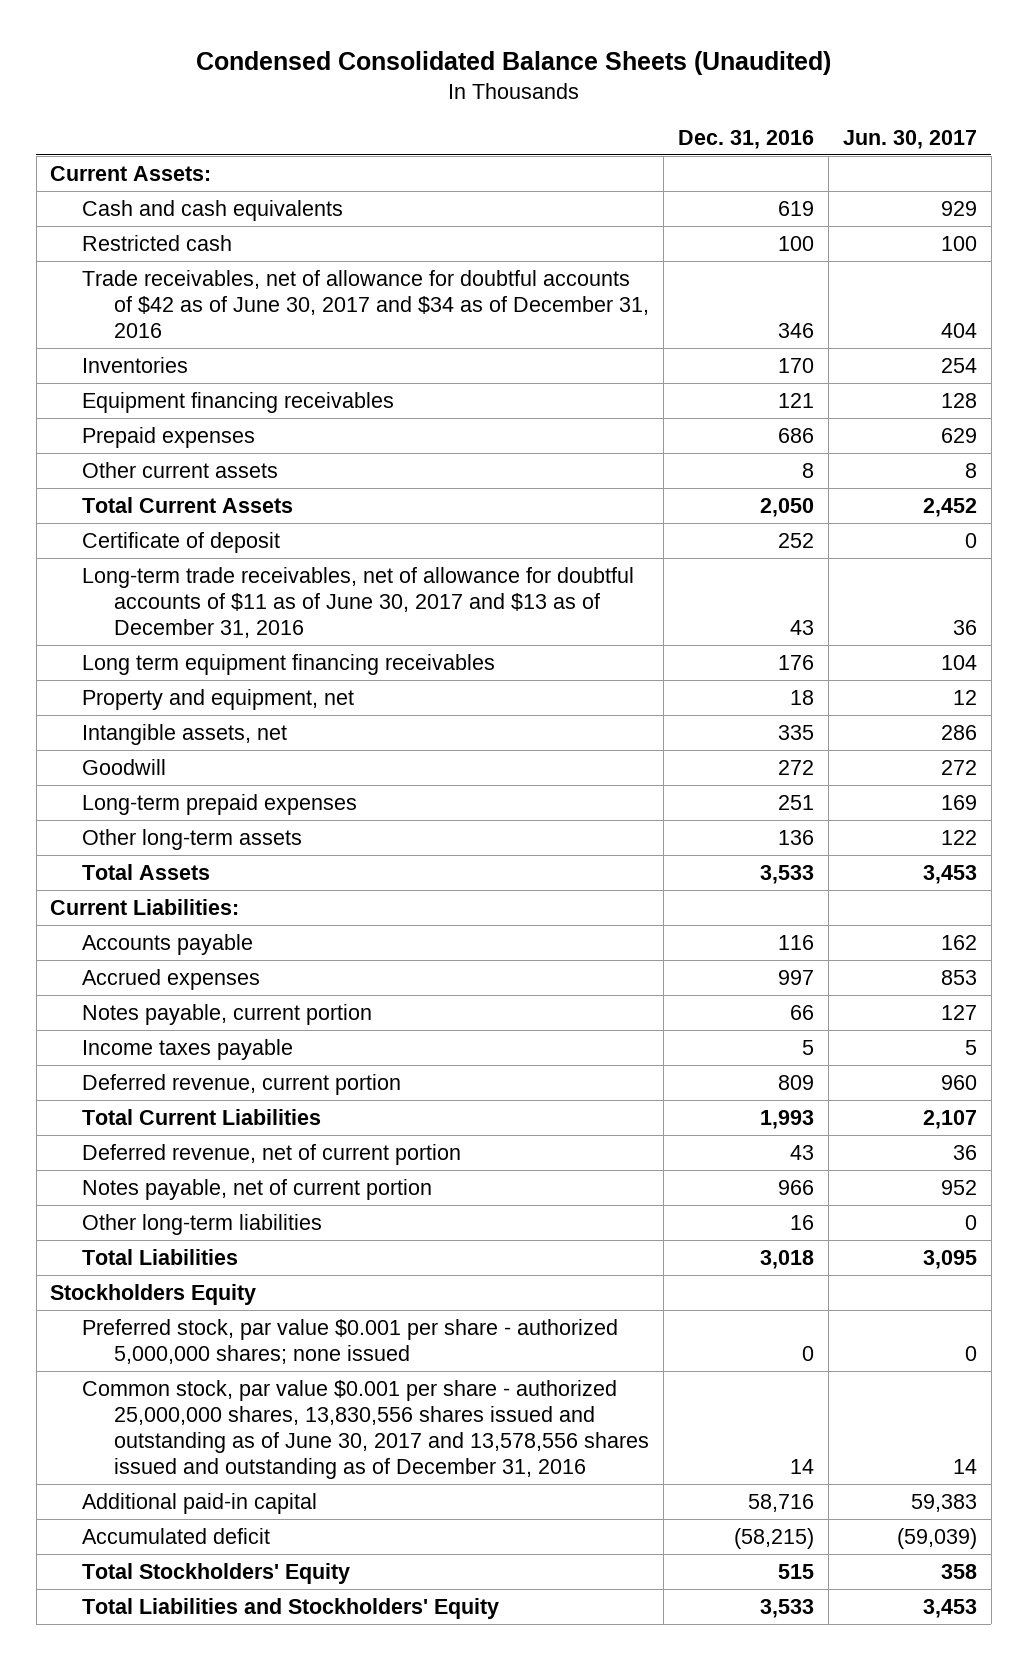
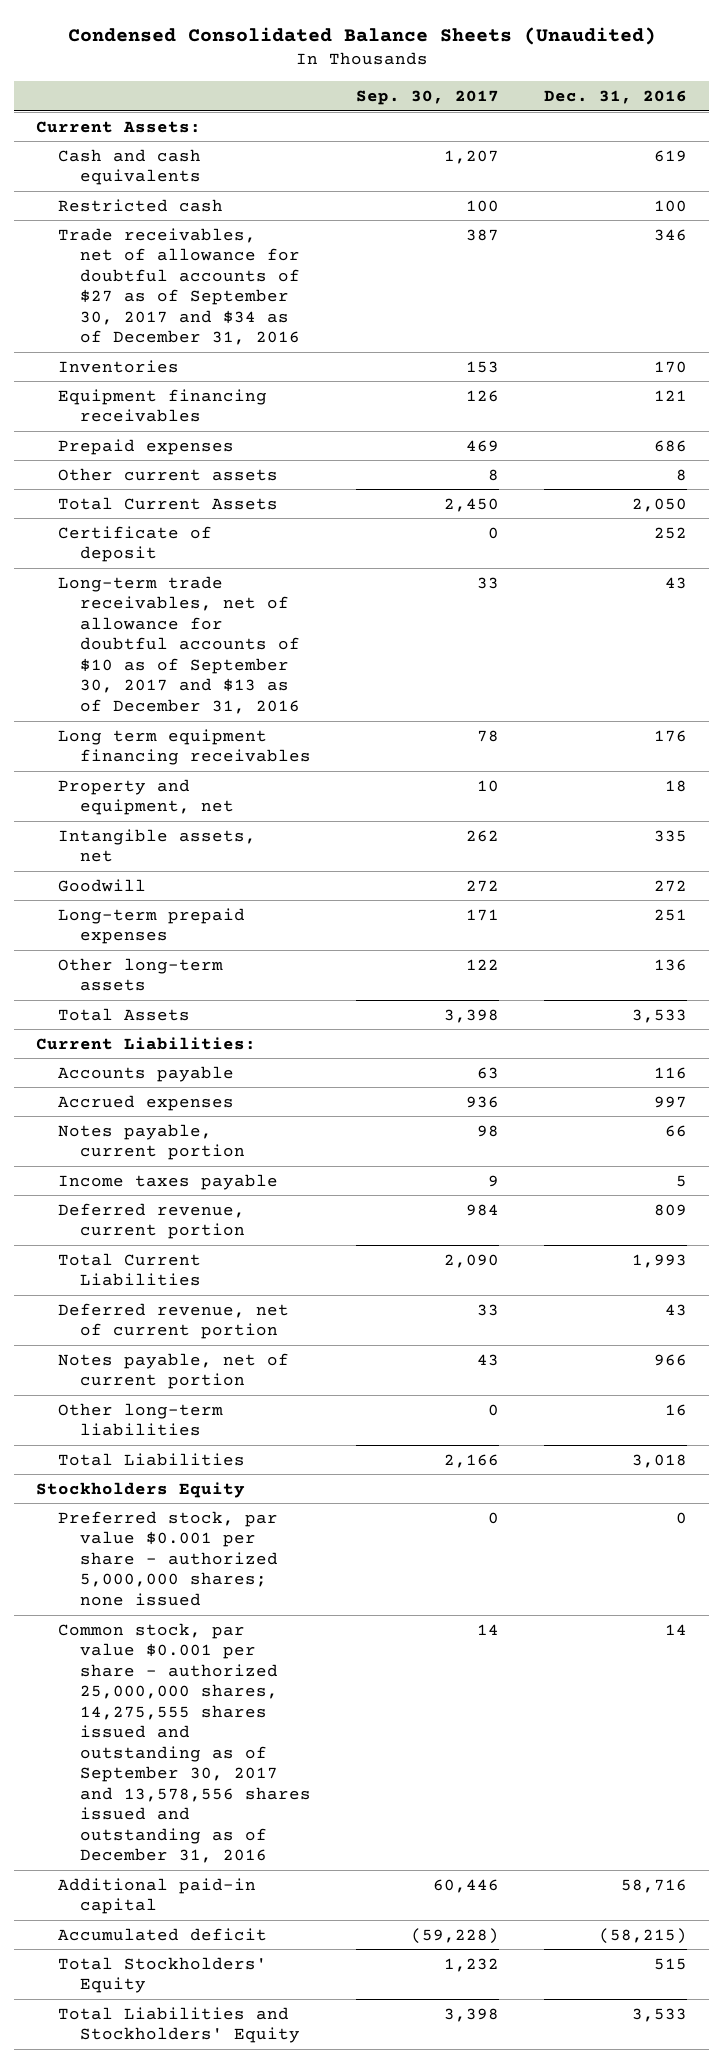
[842,129,977,149] Jun. 30, 2017 -> none
none -> [355,90,499,106] Sep. 30, 2017
[82,269,650,338] Trade receivables, net of allowance for doubtful accounts of $42 as of June 30, 2017 and $34 as of December 31, 2016 -> [58,227,300,346] Trade receivables, net of allowance for doubtful accounts of $27 as of September 30, 2017 and $34 as of December 31, 2016
[82,566,635,638] Long-term trade receivables, net of allowance for doubtful accounts of $11 as of June 30, 2017 and $13 as of December 31, 2016 -> [58,575,300,714] Long-term trade receivables, net of allowance for doubtful accounts of $10 as of September 30, 2017 and $13 as of December 31, 2016
[82,1379,650,1479] Common stock, par value $0.001 per share - authorized 25,000,000 shares, 13,830,556 shares issued and outstanding as of June 30, 2017 and 13,578,556 shares issued and outstanding as of December 31, 2016 -> [58,1622,311,1864] Common stock, par value $0.001 per share - authorized 25,000,000 shares, 14,275,555 shares issued and outstanding as of September 30, 2017 and 13,578,556 shares issued and outstanding as of December 31, 2016

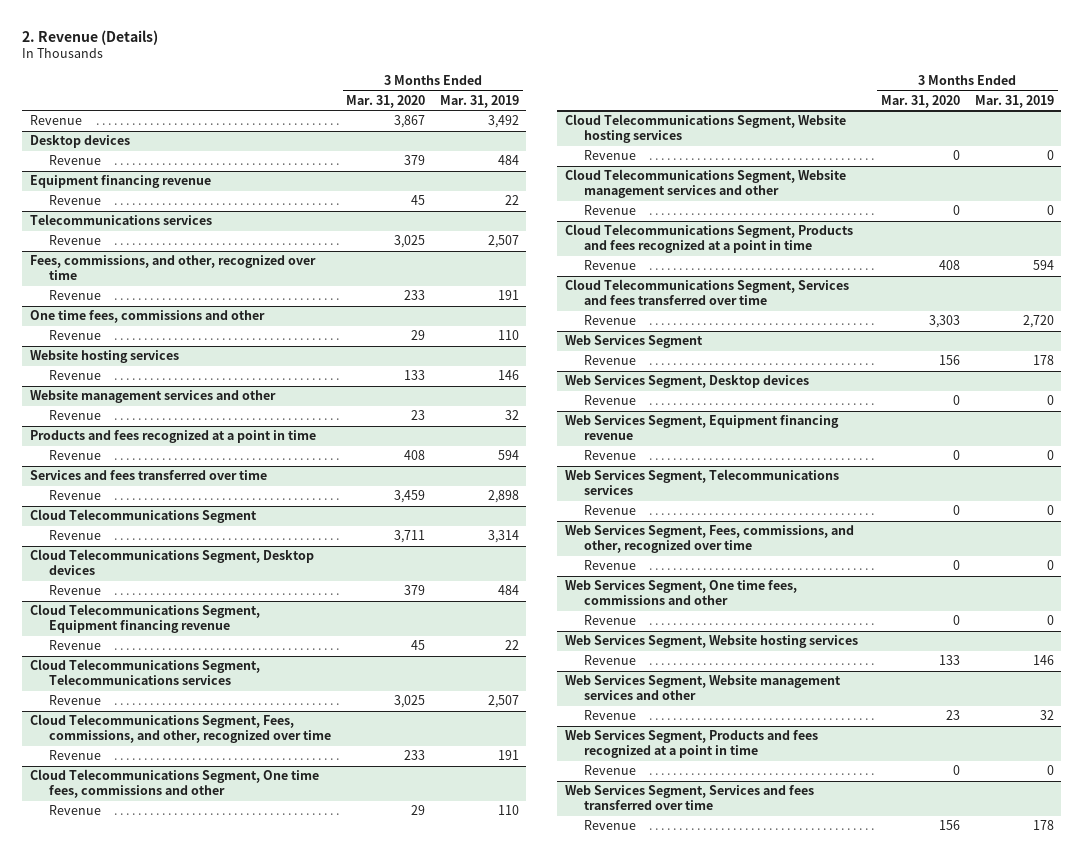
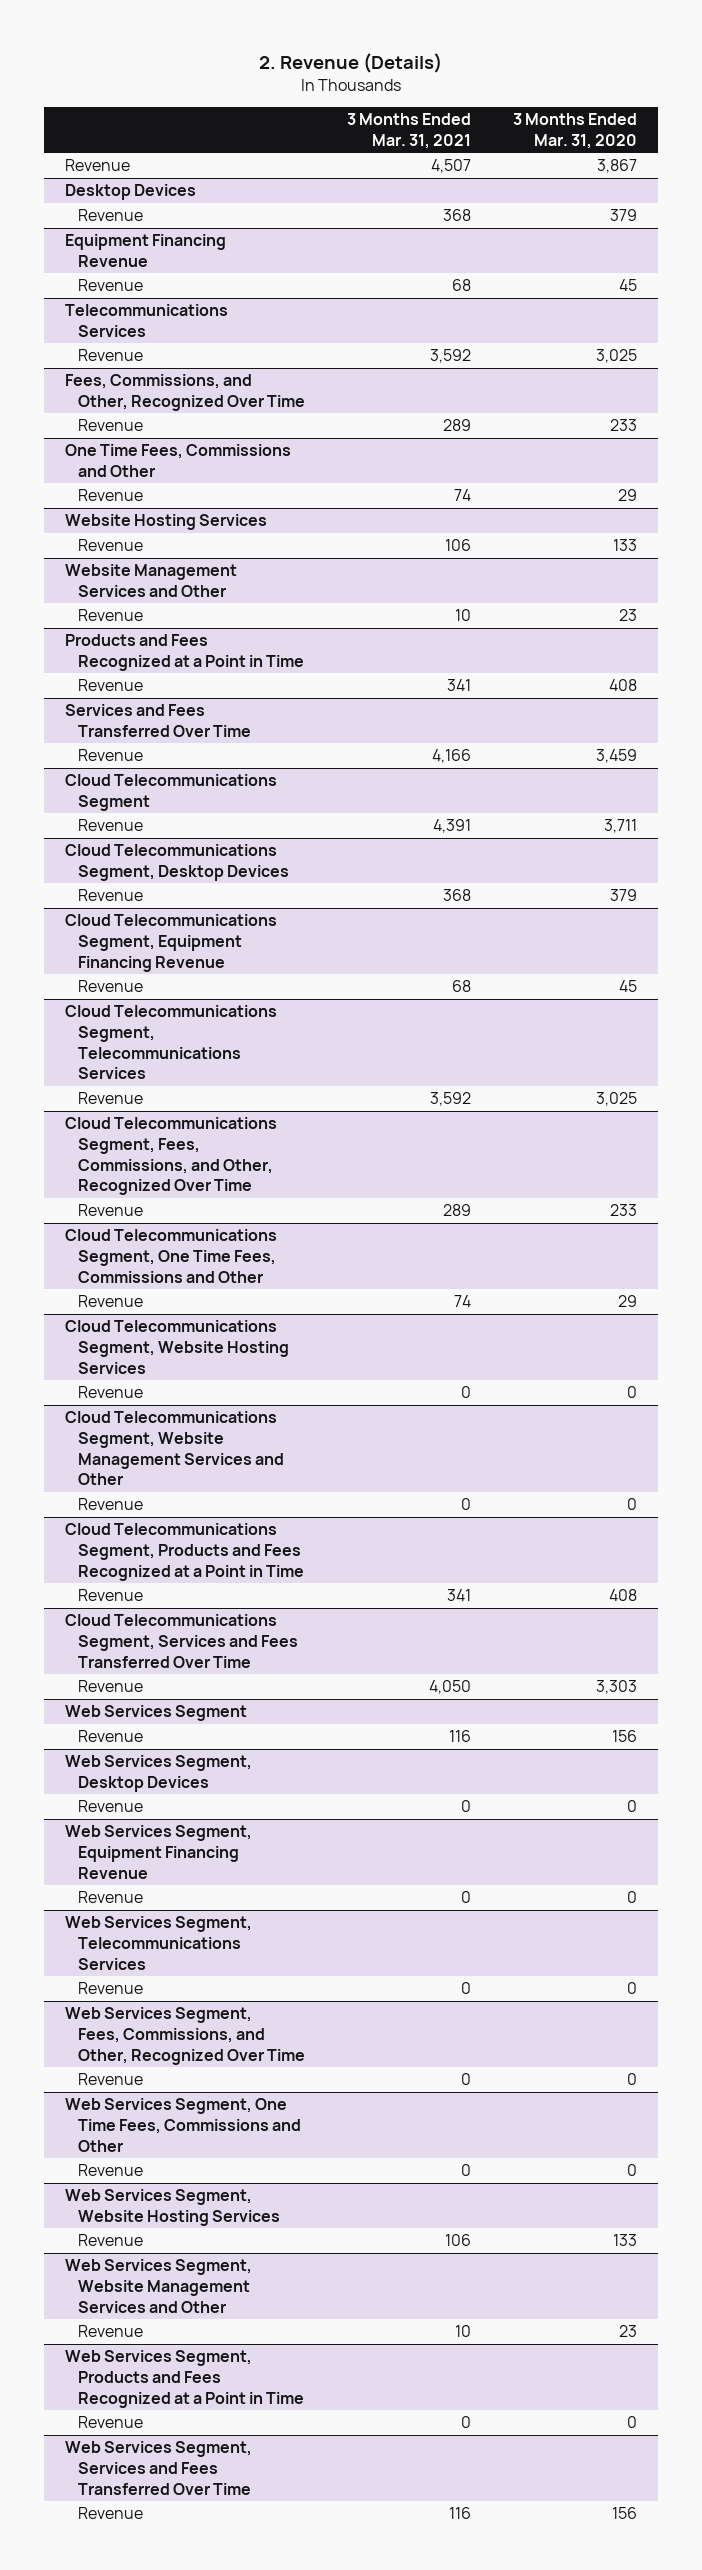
[440,94,520,108] Mar. 31, 2019 -> none
none -> [346,113,471,149] 3 Months Ended Mar. 31, 2021
[29,135,130,149] Desktop devices -> [65,184,197,201] Desktop Devices
[29,175,211,189] Equipment financing revenue -> [65,234,227,267] Equipment Financing Revenue
[29,214,212,226] Telecommunications services -> [65,304,229,337] Telecommunications Services
[29,255,316,281] Fees, commissions, and other, recognized over time -> [65,374,305,411] Fees, Commissions, and Other, Recognized Over Time
[29,310,265,324] One time fees, commissions and other -> [65,444,292,477] One Time Fees, Commissions and Other
[29,350,179,364] Website hosting services -> [65,514,268,531] Website Hosting Services
[29,390,276,404] Website management services and other -> [65,564,238,597] Website Management Services and Other
[29,430,316,444] Products and fees recognized at a point in time -> [65,634,304,671] Products and Fees Recognized at a Point in Time
[29,470,267,481] Services and fees transferred over time -> [65,704,251,737] Services and Fees Transferred Over Time
[29,549,314,576] Cloud Telecommunications Segment, Desktop devices -> [65,844,289,881] Cloud Telecommunications Segment, Desktop Devices
[29,604,260,634] Cloud Telecommunications Segment, Equipment financing revenue -> [65,914,278,972] Cloud Telecommunications Segment, Equipment Financing Revenue
[29,659,260,686] Cloud Telecommunications Segment, Telecommunications services -> [65,1005,278,1080] Cloud Telecommunications Segment, Telecommunications Services
[29,714,332,744] Cloud Telecommunications Segment, Fees, commissions, and other, recognized over time -> [65,1117,278,1196] Cloud Telecommunications Segment, Fees, Commissions, and Other, Recognized Over Time
[29,769,319,799] Cloud Telecommunications Segment, One time fees, commissions and other -> [65,1229,278,1283] Cloud Telecommunications Segment, One Time Fees, Commissions and Other
[564,114,846,144] Cloud Telecommunications Segment, Website hosting services -> [65,1320,289,1374] Cloud Telecommunications Segment, Website Hosting Services
[564,169,846,199] Cloud Telecommunications Segment, Website management services and other -> [65,1411,284,1486] Cloud Telecommunications Segment, Website Management Services and Other
[564,224,853,254] Cloud Telecommunications Segment, Products and fees recognized at a point in time -> [65,1523,304,1581] Cloud Telecommunications Segment, Products and Fees Recognized at a Point in Time
[564,279,849,306] Cloud Telecommunications Segment, Services and fees transferred over time -> [65,1614,298,1668] Cloud Telecommunications Segment, Services and Fees Transferred Over Time
[564,375,809,389] Web Services Segment, Desktop devices -> [65,1755,253,1792] Web Services Segment, Desktop Devices
[564,415,839,441] Web Services Segment, Equipment financing revenue -> [65,1825,253,1879] Web Services Segment, Equipment Financing Revenue
[564,469,839,496] Web Services Segment, Telecommunications services -> [65,1916,253,1970] Web Services Segment, Telecommunications Services
[564,525,854,554] Web Services Segment, Fees, commissions, and other, recognized over time -> [65,2007,305,2065] Web Services Segment, Fees, Commissions, and Other, Recognized Over Time
[564,580,797,606] Web Services Segment, One time fees, commissions and other -> [65,2098,301,2152] Web Services Segment, One Time Fees, Commissions and Other
[564,635,858,649] Web Services Segment, Website hosting services -> [65,2189,280,2226] Web Services Segment, Website Hosting Services
[564,675,841,701] Web Services Segment, Website management services and other -> [65,2259,253,2313] Web Services Segment, Website Management Services and Other
[564,730,818,759] Web Services Segment, Products and fees recognized at a point in time -> [65,2350,304,2408] Web Services Segment, Products and Fees Recognized at a Point in Time
[564,785,814,811] Web Services Segment, Services and fees transferred over time -> [65,2441,253,2495] Web Services Segment, Services and Fees Transferred Over Time

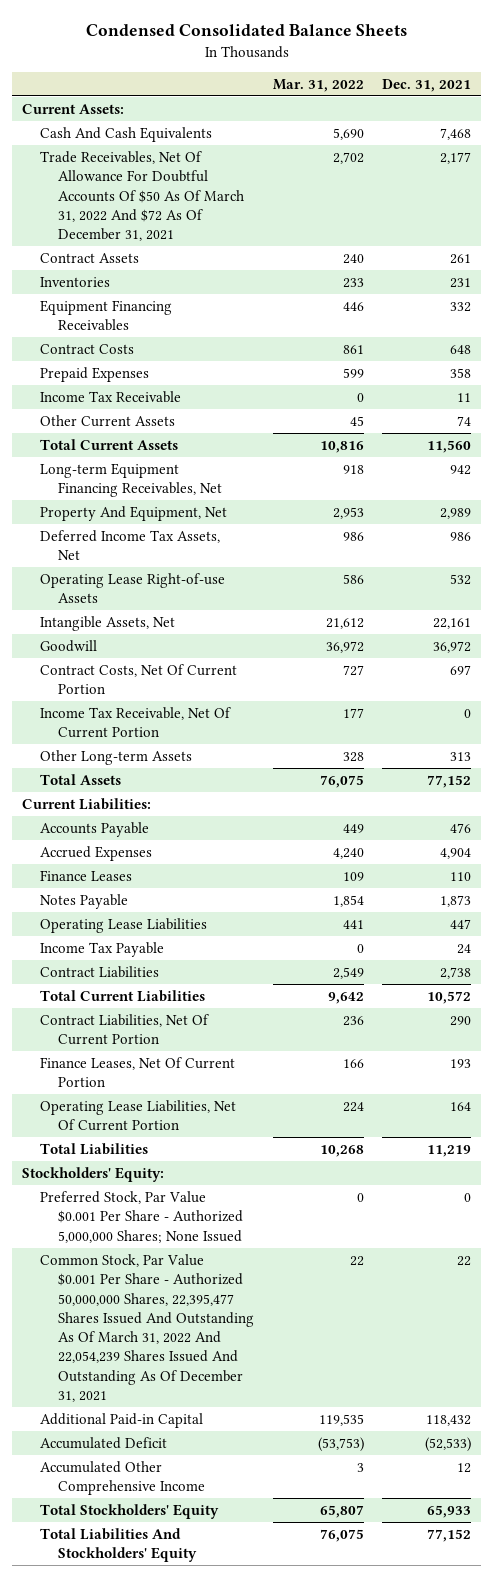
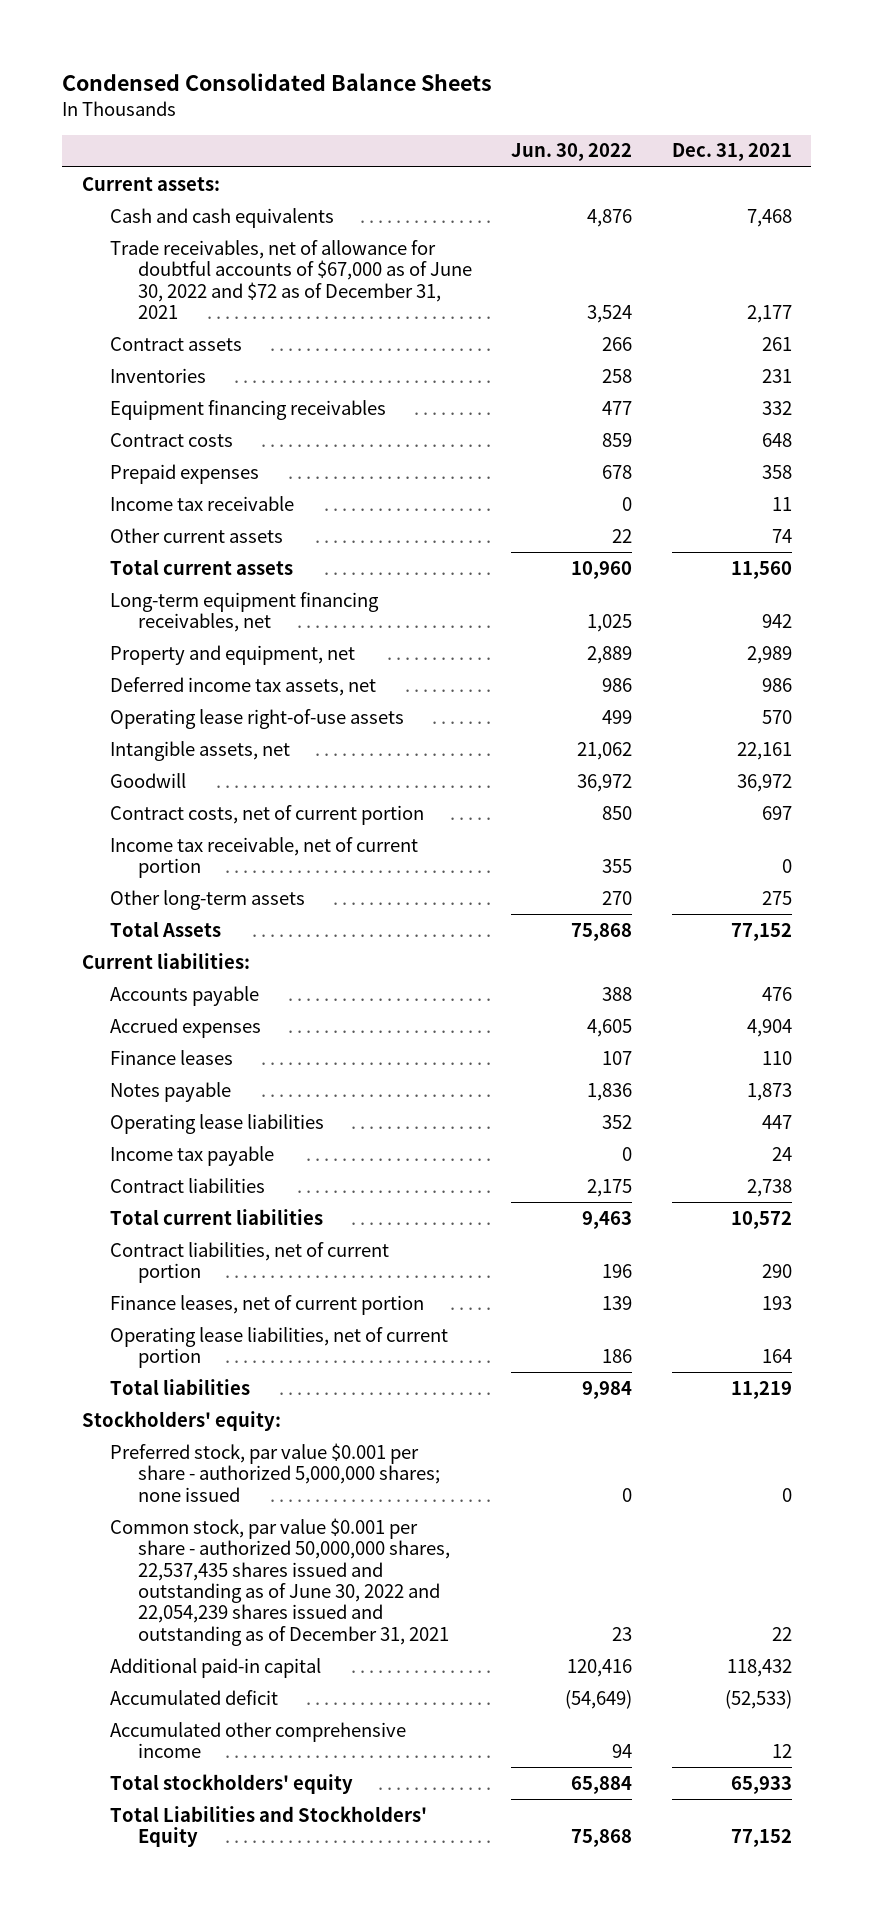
[272,78,364,92] Mar. 31, 2022 -> none
none -> [511,143,633,162] Jun. 30, 2022
[21,103,124,114] Current Assets: -> [81,176,220,191] Current assets:
[39,126,212,142] Cash And Cash Equivalents -> [109,207,334,228] Cash and cash equivalents
[39,150,244,242] Trade Receivables, Net Of Allowance For Doubtful Accounts Of $50 As Of March 31, 2022 And $72 As Of December 31, 2021 -> [109,239,472,319] Trade receivables, net of allowance for doubtful accounts of $67,000 as of June 30, 2022 and $72 as of December 31, 2021
[39,252,139,263] Contract Assets -> [109,336,242,351] Contract assets
[39,299,172,332] Equipment Financing Receivables -> [109,399,386,420] Equipment financing receivables
[39,343,134,354] Contract Costs -> [109,432,233,447] Contract costs
[39,366,149,382] Prepaid Expenses -> [109,463,259,484] Prepaid expenses
[39,390,181,403] Income Tax Receivable -> [109,495,294,511] Income tax receivable
[39,414,175,427] Other Current Assets -> [109,527,283,543] Other current assets
[39,438,178,450] Total Current Assets -> [109,558,293,575] Total current assets
[39,462,222,498] Long-term Equipment Financing Receivables, Net -> [109,591,379,633] Long-term equipment financing receivables, net
[39,505,227,521] Property And Equipment, Net -> [109,644,355,665] Property and equipment, net
[39,529,220,561] Deferred Income Tax Assets, Net -> [109,676,376,696] Deferred income tax assets, net
[39,572,225,604] Operating Lease Right-of-use Assets -> [109,708,404,729] Operating lease right-of-use assets
[450,573,472,585] 532 -> [761,709,792,724] 570
[39,615,175,631] Intangible Assets, Net -> [109,740,290,761] Intangible assets, net
[39,663,237,695] Contract Costs, Net Of Current Portion -> [109,804,424,825] Contract costs, net of current portion
[39,706,231,739] Income Tax Receivable, Net Of Current Portion -> [109,836,418,879] Income tax receivable, net of current portion
[39,749,192,765] Other Long-term Assets -> [109,889,305,910] Other long-term assets
[450,751,472,761] 313 -> [761,890,792,905] 275
[21,797,151,810] Current Liabilities: -> [81,952,250,969] Current liabilities:
[39,821,149,837] Accounts Payable -> [109,985,259,1006] Accounts payable
[39,845,152,861] Accrued Expenses -> [109,1017,261,1038] Accrued expenses
[39,869,132,881] Finance Leases -> [109,1049,233,1065] Finance leases
[39,893,128,909] Notes Payable -> [109,1081,231,1102] Notes payable
[39,917,207,933] Operating Lease Liabilities -> [109,1113,324,1134] Operating lease liabilities
[39,941,164,957] Income Tax Payable -> [109,1145,274,1166] Income tax payable
[39,965,159,978] Contract Liabilities -> [109,1177,265,1193] Contract liabilities
[39,989,205,1002] Total Current Liabilities -> [109,1208,323,1225] Total current liabilities
[39,1013,209,1046] Contract Liabilities, Net Of Current Portion -> [109,1241,389,1284] Contract liabilities, net of current portion
[39,1056,235,1088] Finance Leases, Net Of Current Portion -> [109,1294,424,1315] Finance leases, net of current portion
[39,1099,236,1132] Operating Lease Liabilities, Net Of Current Portion -> [109,1326,448,1369] Operating lease liabilities, net of current portion
[39,1142,148,1155] Total Liabilities -> [109,1378,250,1395] Total liabilities
[21,1166,164,1182] Stockholders' Equity: -> [81,1410,281,1431] Stockholders' equity:
[39,1190,243,1243] Preferred Stock, Par Value $0.001 Per Share - Authorized 5,000,000 Shares; None Issued -> [109,1442,440,1502] Preferred stock, par value $0.001 per share - authorized 5,000,000 shares; none issued
[39,1253,254,1403] Common Stock, Par Value $0.001 Per Share - Authorized 50,000,000 Shares, 22,395,477 Shares Issued And Outstanding As Of March 31, 2022 And 22,054,239 Shares Issued And Outstanding As Of December 31, 2021 -> [109,1517,450,1646] Common stock, par value $0.001 per share - authorized 50,000,000 shares, 22,537,435 shares issued and outstanding as of June 30, 2022 and 22,054,239 shares issued and outstanding as of December 31, 2021
[39,1412,203,1428] Additional Paid-in Capital -> [109,1657,321,1678] Additional paid-in capital
[39,1436,167,1449] Accumulated Deficit -> [109,1689,278,1705] Accumulated deficit
[39,1460,205,1496] Accumulated Other Comprehensive Income -> [109,1721,406,1759] Accumulated other comprehensive income
[39,1503,219,1519] Total Stockholders' Equity -> [109,1773,353,1794] Total stockholders' equity
[39,1527,197,1563] Total Liabilities And Stockholders' Equity -> [109,1805,427,1848] Total Liabilities and Stockholders' Equity

